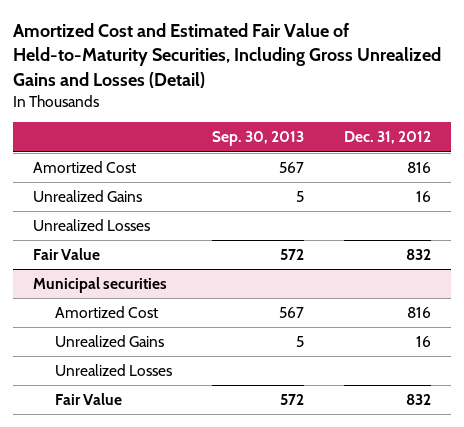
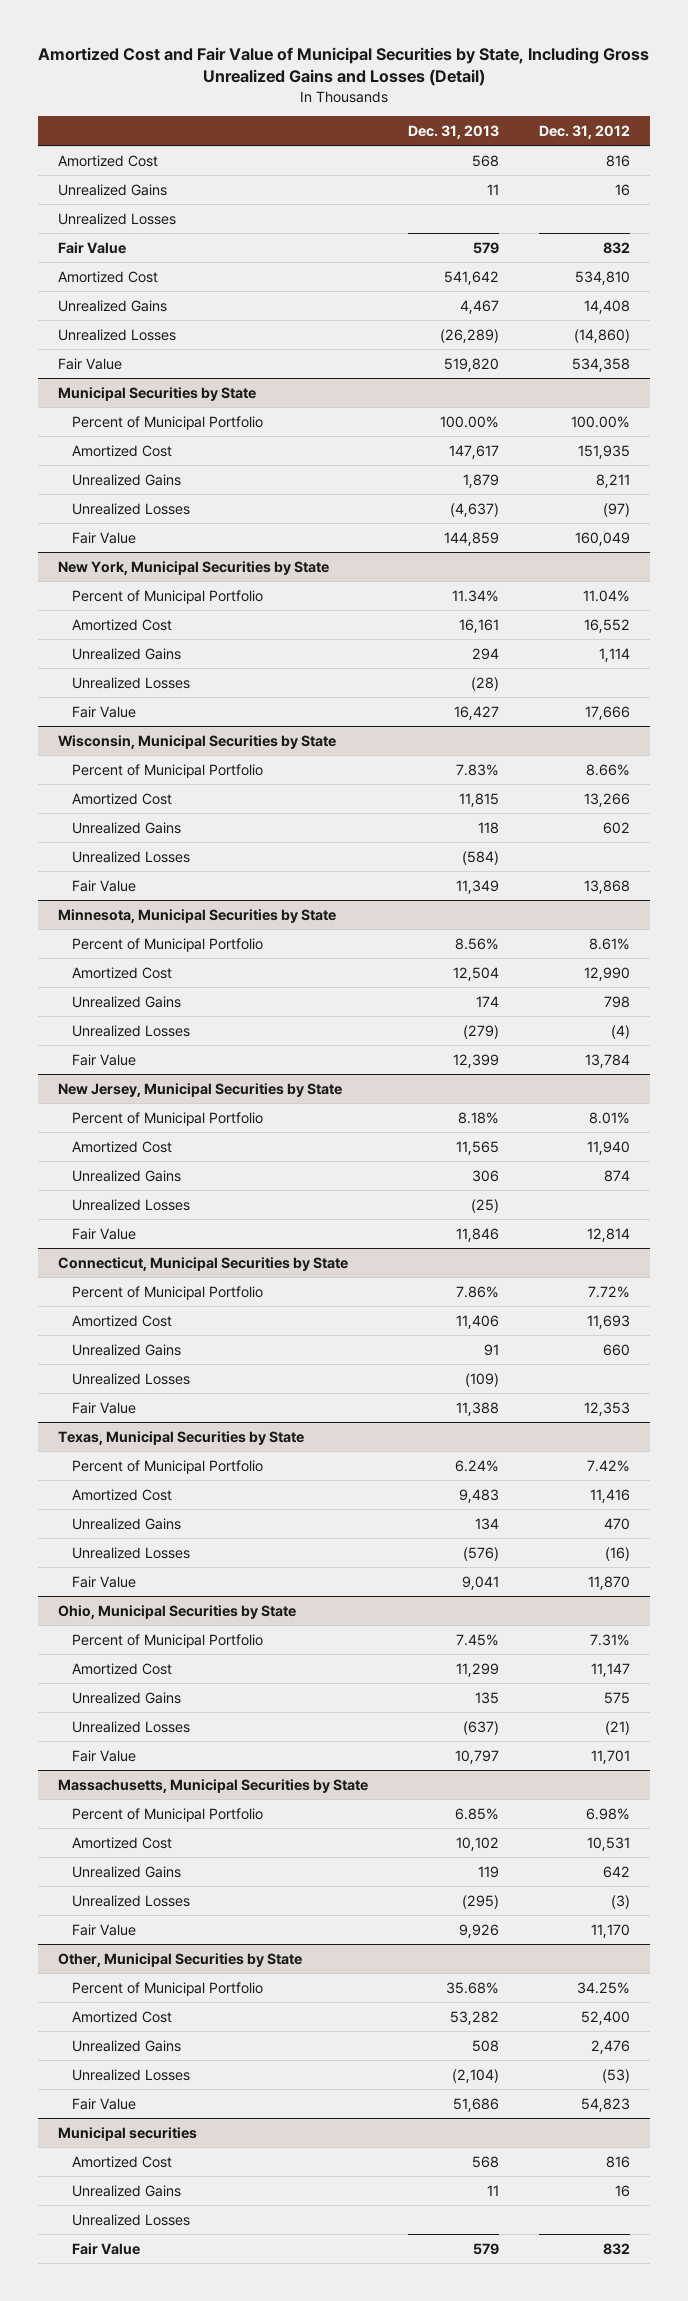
[12,22,441,88] Amortized Cost and Estimated Fair Value of Held-to-Maturity Securities, Including Gross Unrealized Gains and Losses (Detail) -> [37,47,649,87] Amortized Cost and Fair Value of Municipal Securities by State, Including Gross Unrealized Gains and Losses (Detail)
[212,131,305,147] Sep. 30, 2013 -> none
none -> [407,124,499,139] Dec. 31, 2013
none -> [57,270,158,283] Amortized Cost
none -> [57,299,167,312] Unrealized Gains
none -> [57,328,176,341] Unrealized Losses
none -> [57,357,122,370] Fair Value
none -> [57,386,256,401] Municipal Securities by State
none -> [72,415,264,430] Percent of Municipal Portfolio
none -> [72,444,173,457] Amortized Cost
none -> [72,473,182,486] Unrealized Gains
none -> [72,502,191,515] Unrealized Losses
none -> [72,531,137,544] Fair Value
none -> [57,560,329,575] New York, Municipal Securities by State
none -> [72,589,264,604] Percent of Municipal Portfolio
none -> [72,618,173,631] Amortized Cost
none -> [72,647,182,660] Unrealized Gains
none -> [72,676,191,689] Unrealized Losses
none -> [72,705,137,718] Fair Value
none -> [57,734,336,749] Wisconsin, Municipal Securities by State
none -> [72,763,264,778] Percent of Municipal Portfolio
none -> [72,792,173,805] Amortized Cost
none -> [72,821,182,834] Unrealized Gains
none -> [72,850,191,863] Unrealized Losses
none -> [72,879,137,892] Fair Value
none -> [57,908,336,923] Minnesota, Municipal Securities by State
none -> [72,937,264,952] Percent of Municipal Portfolio
none -> [72,966,173,979] Amortized Cost
none -> [72,995,182,1008] Unrealized Gains
none -> [72,1024,191,1037] Unrealized Losses
none -> [72,1053,137,1066] Fair Value
none -> [57,1082,342,1097] New Jersey, Municipal Securities by State
none -> [72,1111,264,1126] Percent of Municipal Portfolio
none -> [72,1140,173,1153] Amortized Cost
none -> [72,1169,182,1182] Unrealized Gains
none -> [72,1198,191,1211] Unrealized Losses
none -> [72,1227,137,1240] Fair Value
none -> [57,1256,348,1271] Connecticut, Municipal Securities by State
none -> [72,1285,264,1300] Percent of Municipal Portfolio
none -> [72,1314,173,1327] Amortized Cost
none -> [72,1343,182,1356] Unrealized Gains
none -> [72,1372,191,1385] Unrealized Losses
none -> [72,1401,137,1414] Fair Value
none -> [57,1430,304,1445] Texas, Municipal Securities by State
none -> [72,1459,264,1474] Percent of Municipal Portfolio
none -> [72,1488,173,1501] Amortized Cost
none -> [72,1517,182,1530] Unrealized Gains
none -> [72,1546,191,1559] Unrealized Losses
none -> [72,1575,137,1588] Fair Value
none -> [57,1604,296,1619] Ohio, Municipal Securities by State
none -> [72,1633,264,1648] Percent of Municipal Portfolio
none -> [72,1662,173,1675] Amortized Cost
none -> [72,1691,182,1704] Unrealized Gains
none -> [72,1720,191,1733] Unrealized Losses
none -> [72,1749,137,1762] Fair Value
none -> [57,1778,368,1793] Massachusetts, Municipal Securities by State
none -> [72,1807,264,1822] Percent of Municipal Portfolio
none -> [72,1836,173,1849] Amortized Cost
none -> [72,1865,182,1878] Unrealized Gains
none -> [72,1894,191,1907] Unrealized Losses
none -> [72,1923,137,1936] Fair Value
none -> [57,1952,302,1967] Other, Municipal Securities by State
none -> [72,1981,264,1996] Percent of Municipal Portfolio
none -> [72,2010,173,2023] Amortized Cost
none -> [72,2039,182,2052] Unrealized Gains
none -> [72,2068,191,2081] Unrealized Losses
none -> [72,2097,137,2110] Fair Value

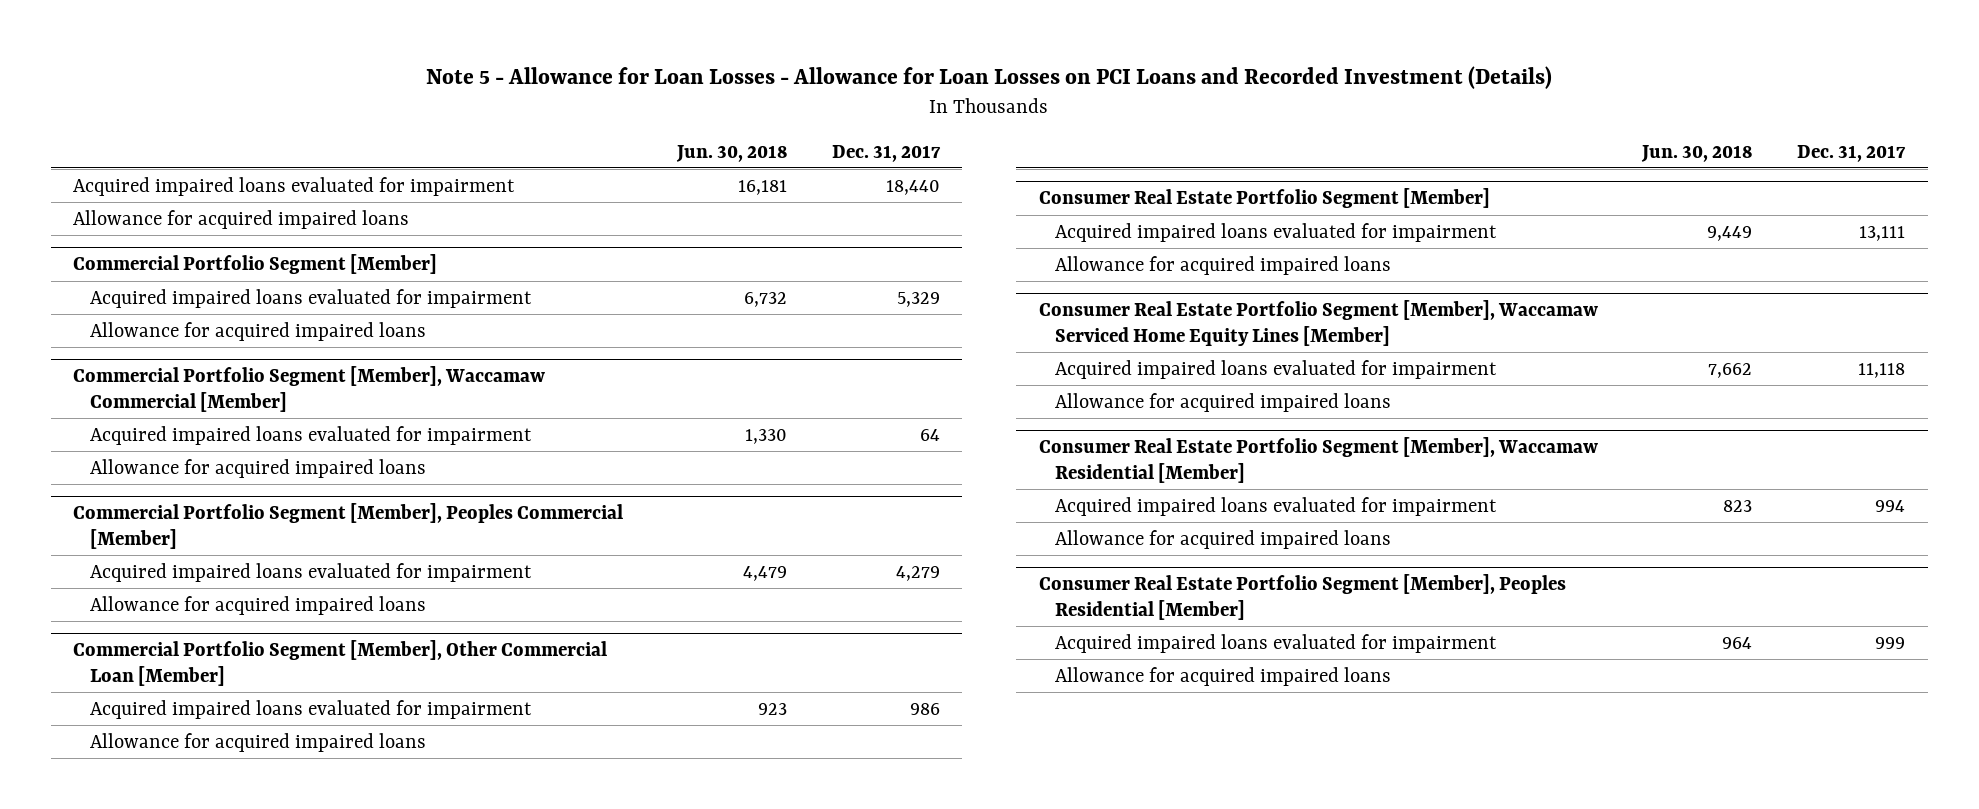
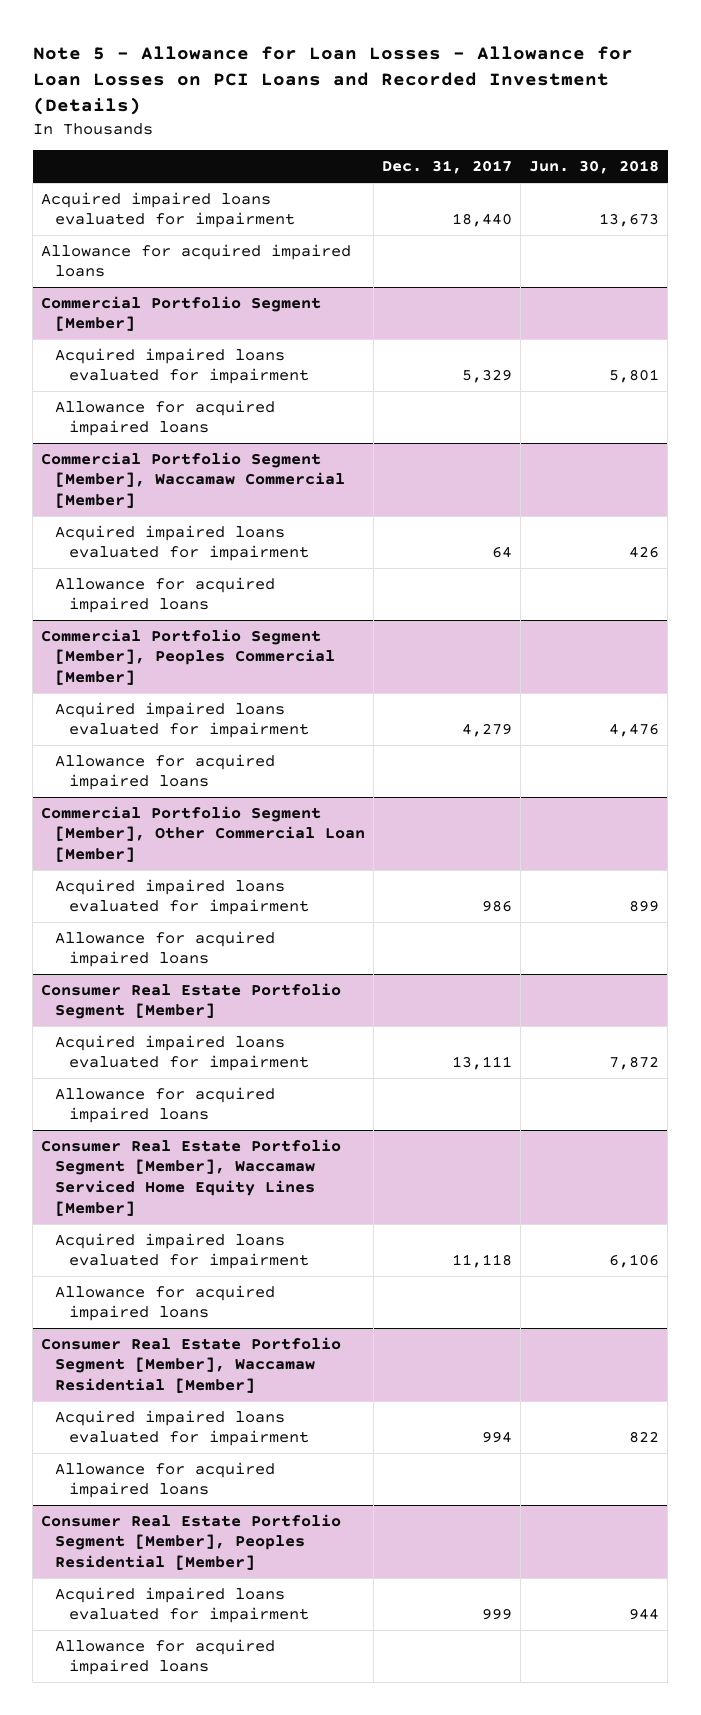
[738,179,788,195] 16,181 -> [599,213,660,228] 13,673
[744,291,788,307] 6,732 -> [609,369,660,384] 5,801
[745,428,788,444] 1,330 -> [629,546,660,559] 426
[743,565,788,581] 4,479 -> [609,723,660,738] 4,476
[758,702,788,715] 923 -> [629,900,660,913] 899
[1707,225,1753,241] 9,449 -> [609,1056,660,1071] 7,872
[1708,362,1753,378] 7,662 -> [609,1254,660,1269] 6,106
[1723,499,1753,512] 823 -> [629,1431,660,1444] 822
[1722,636,1753,649] 964 -> [629,1608,660,1621] 944

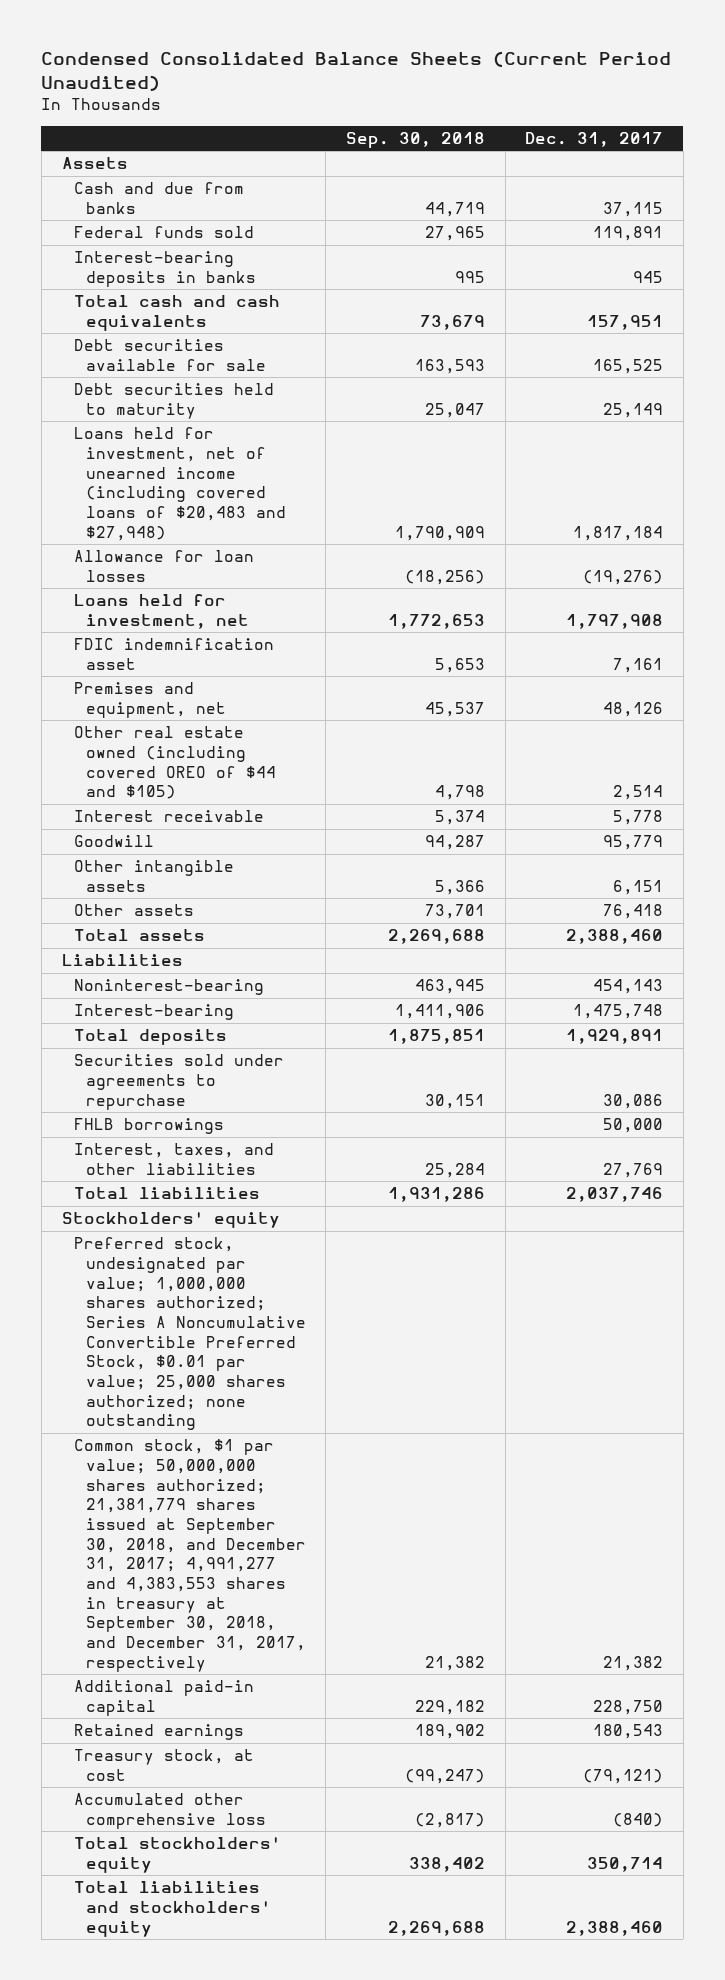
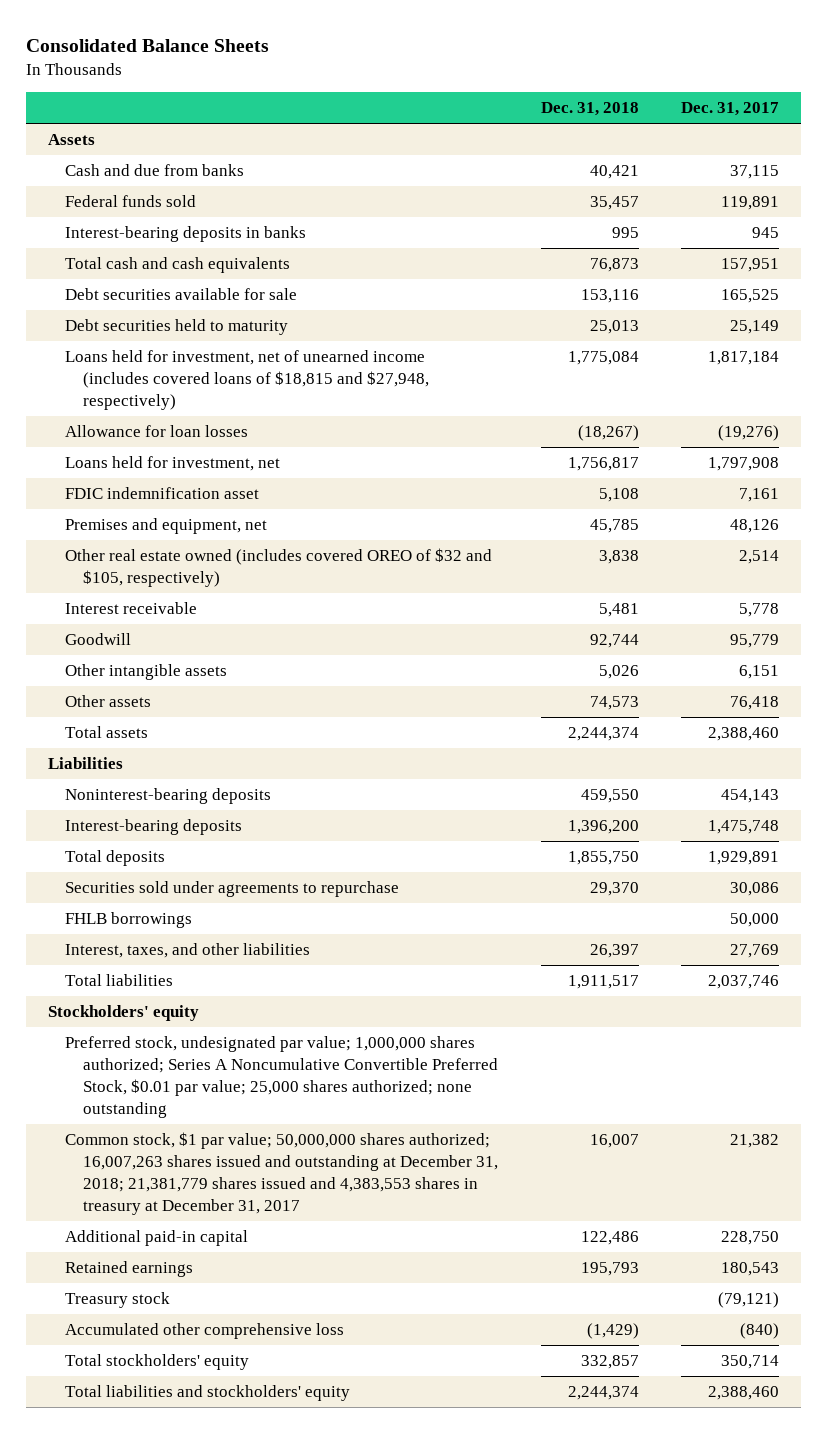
[41,51,672,92] Condensed Consolidated Balance Sheets (Current Period Unaudited) -> [26,39,270,53] Consolidated Balance Sheets
[346,131,486,148] Sep. 30, 2018 -> none
none -> [540,102,639,117] Dec. 31, 2018
[73,427,286,541] Loans held for investment, net of unearned income (including covered loans of $20,483 and $27,948) -> [65,350,429,411] Loans held for investment, net of unearned income (includes covered loans of $18,815 and $27,948, respectively)
[73,726,276,800] Other real estate owned (including covered OREO of $44 and $105) -> [65,548,493,588] Other real estate owned (includes covered OREO of $32 and $105, respectively)
[73,979,264,996] Noninterest-bearing -> [65,788,272,805] Noninterest-bearing deposits
[73,1004,234,1021] Interest-bearing -> [65,819,243,836] Interest-bearing deposits
[73,1439,306,1672] Common stock, $1 par value; 50,000,000 shares authorized; 21,381,779 shares issued at September 30, 2018, and December 31, 2017; 4,991,277 and 4,383,553 shares in treasury at September 30, 2018, and December 31, 2017, respectively -> [65,1132,498,1215] Common stock, $1 par value; 50,000,000 shares authorized; 16,007,263 shares issued and outstanding at December 31, 2018; 21,381,779 shares issued and 4,383,553 shares in treasury at December 31, 2017
[73,1749,254,1781] Treasury stock, at cost -> [65,1292,171,1309] Treasury stock

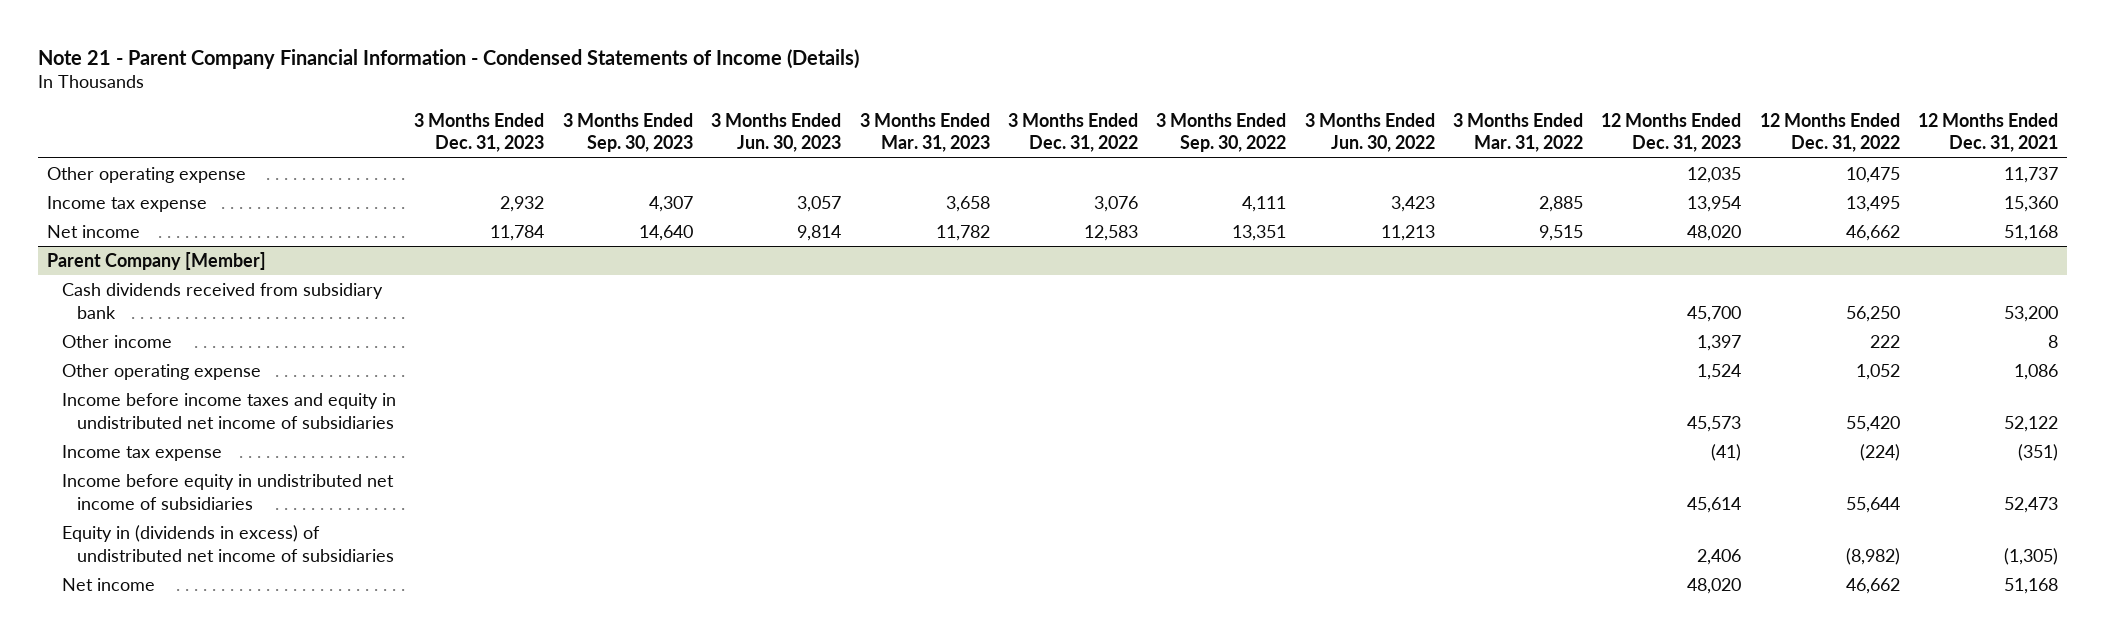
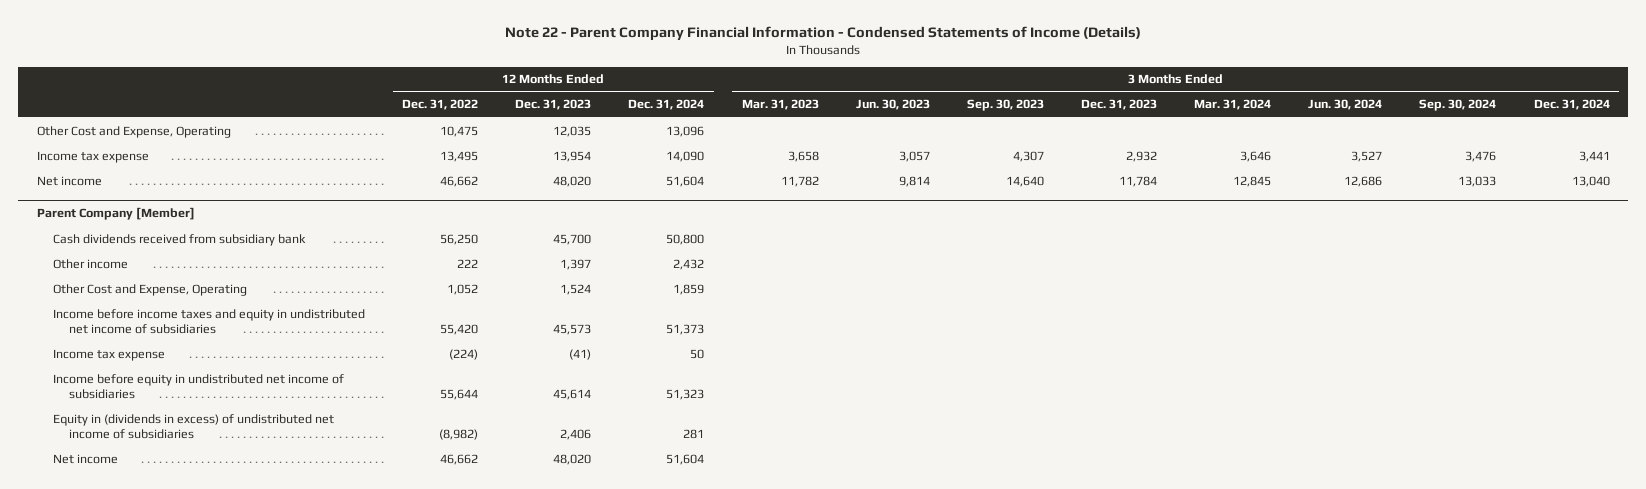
[37,48,859,69] Note 21 - Parent Company Financial Information - Condensed Statements of Income (Details) -> [505,26,1142,42] Note 22 - Parent Company Financial Information - Condensed Statements of Income (Details)
[1007,112,1138,153] 3 Months Ended Dec. 31, 2022 -> none
[1156,112,1287,153] 3 Months Ended Sep. 30, 2022 -> none
[1304,112,1435,153] 3 Months Ended Jun. 30, 2022 -> none
[1452,112,1583,153] 3 Months Ended Mar. 31, 2022 -> none
[1917,112,2058,153] 12 Months Ended Dec. 31, 2021 -> none
none -> [628,99,705,111] Dec. 31, 2024
none -> [1194,99,1272,111] Mar. 31, 2024
none -> [1308,99,1383,111] Jun. 30, 2024
none -> [1419,99,1497,112] Sep. 30, 2024
none -> [1533,99,1610,111] Dec. 31, 2024
[46,166,246,183] Other operating expense -> [36,125,231,138] Other Cost and Expense, Operating
[62,363,262,380] Other operating expense -> [52,283,247,296] Other Cost and Expense, Operating

